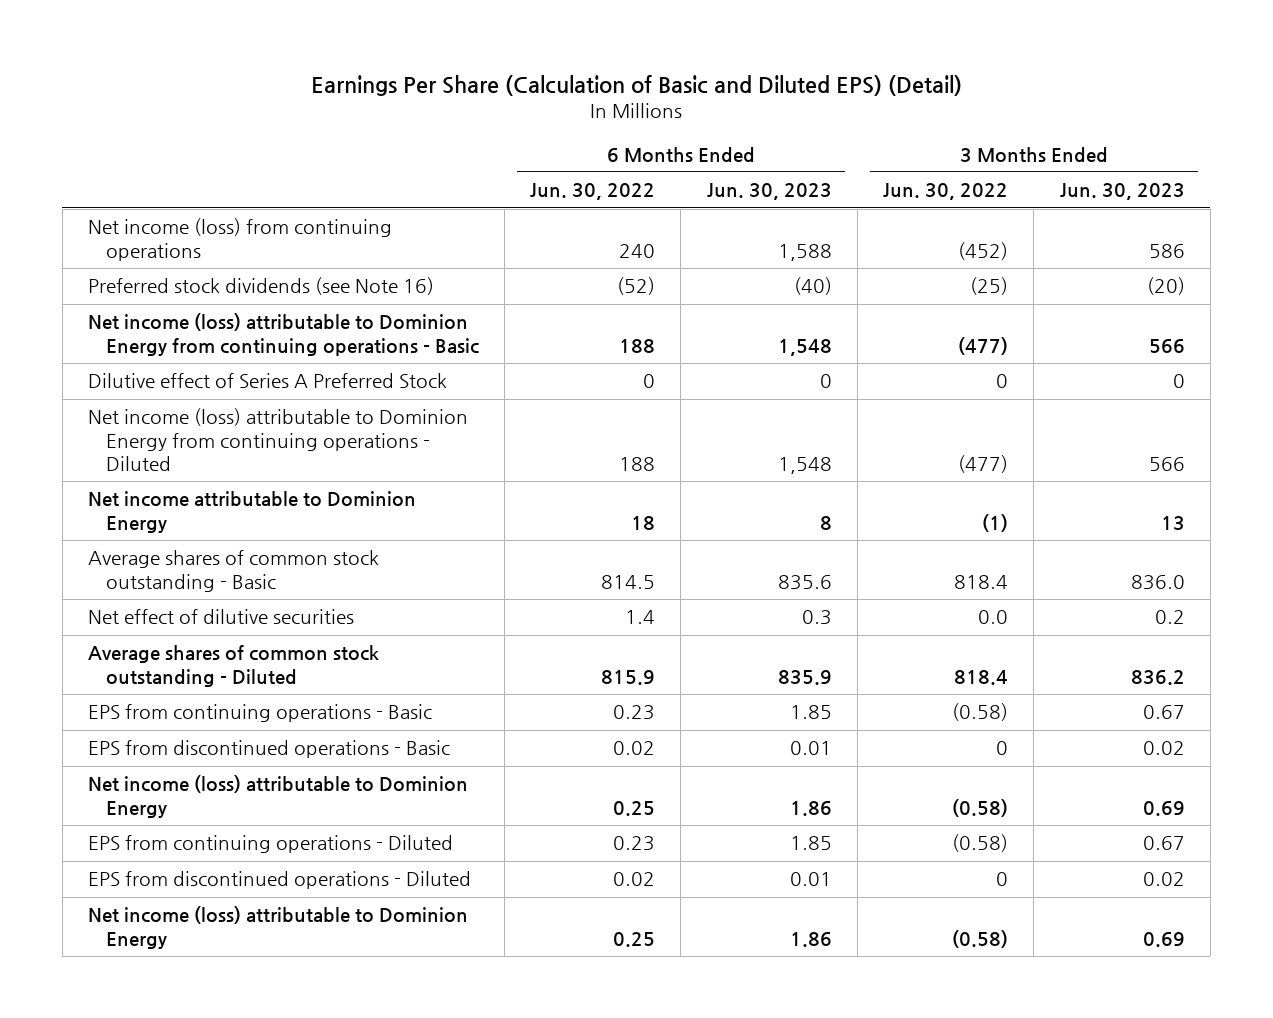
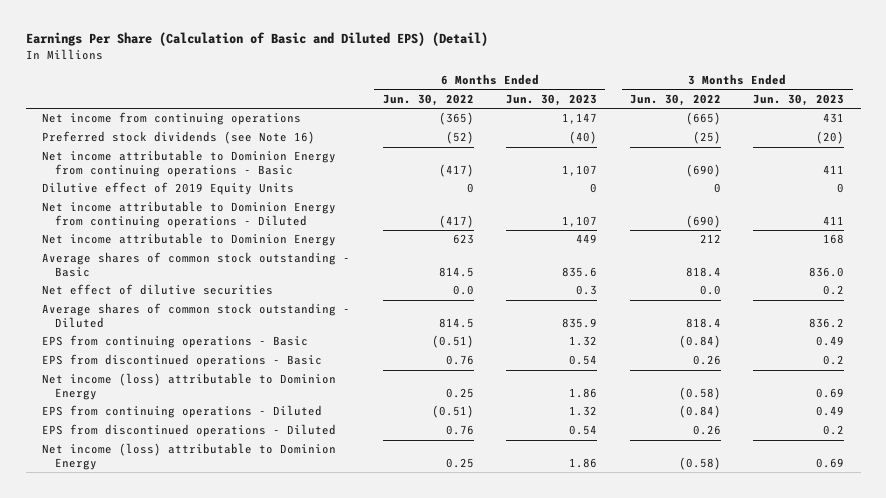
[87,218,392,261] Net income (loss) from continuing operations -> [41,112,301,126] Net income from continuing operations
[619,243,656,258] 240 -> [438,112,474,126] (365)
[777,243,832,261] 1,588 -> [562,113,598,125] 1,147
[958,241,1009,260] (452) -> [685,112,721,126] (665)
[1148,243,1185,258] 586 -> [823,113,845,124] 431
[87,313,479,356] Net income (loss) attributable to Dominion Energy from continuing operations - Basic -> [41,150,336,177] Net income attributable to Dominion Energy from continuing operations - Basic
[619,338,656,353] 188 -> [438,163,474,177] (417)
[777,338,832,356] 1,548 -> [562,164,598,176] 1,107
[958,336,1009,355] (477) -> [685,163,721,177] (690)
[1148,338,1185,353] 566 -> [823,164,845,174] 411
[87,373,447,389] Dilutive effect of Series A Preferred Stock -> [41,182,294,196] Dilutive effect of 2019 Equity Units
[87,408,468,471] Net income (loss) attributable to Dominion Energy from continuing operations - Diluted -> [41,201,336,228] Net income attributable to Dominion Energy from continuing operations - Diluted
[619,456,656,471] 188 -> [438,214,474,228] (417)
[777,456,832,474] 1,548 -> [562,215,598,227] 1,107
[958,454,1009,473] (477) -> [685,214,721,228] (690)
[1148,456,1185,471] 566 -> [823,215,845,225] 411
[631,515,656,530] 18 -> [452,234,474,245] 623
[819,515,832,530] 8 -> [576,234,598,244] 449
[982,513,1009,532] (1) -> [699,234,721,244] 212
[1160,515,1185,530] 13 -> [823,234,845,245] 168
[625,610,656,625] 1.4 -> [452,285,474,296] 0.0
[601,669,656,685] 815.9 -> [438,317,474,328] 814.5
[613,705,656,721] 0.23 -> [431,335,474,349] (0.51)
[789,705,832,720] 1.85 -> [569,336,598,347] 1.32
[952,703,1009,722] (0.58) -> [678,335,721,349] (0.84)
[1142,705,1185,720] 0.67 -> [816,336,845,347] 0.49
[613,741,656,756] 0.02 -> [445,355,474,366] 0.76
[789,741,832,756] 0.01 -> [569,355,598,366] 0.54
[996,741,1009,756] 0 -> [692,355,721,366] 0.26
[1142,741,1185,756] 0.02 -> [823,355,845,366] 0.2
[613,836,656,852] 0.23 -> [431,405,474,419] (0.51)
[789,836,832,851] 1.85 -> [569,406,598,417] 1.32
[952,834,1009,853] (0.58) -> [678,405,721,419] (0.84)
[1142,836,1185,851] 0.67 -> [816,406,845,417] 0.49
[613,872,656,887] 0.02 -> [445,425,474,436] 0.76
[789,872,832,887] 0.01 -> [569,425,598,436] 0.54
[996,872,1009,887] 0 -> [692,425,721,436] 0.26
[1142,872,1185,887] 0.02 -> [823,425,845,436] 0.2

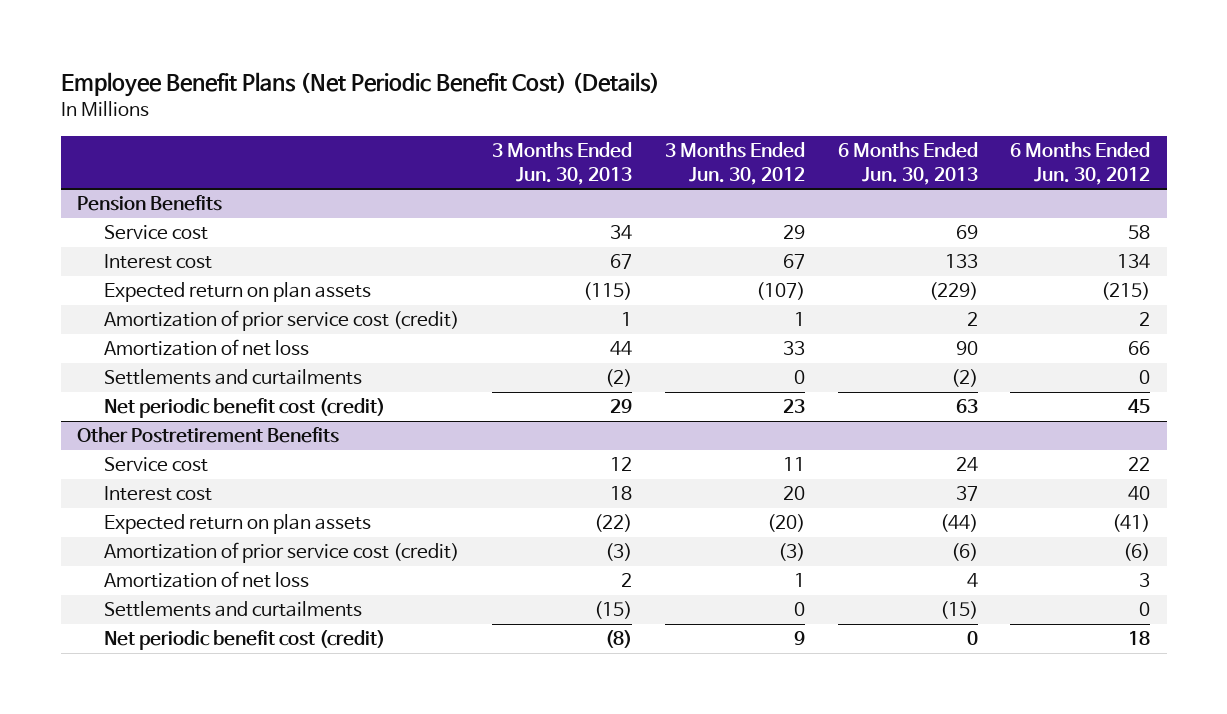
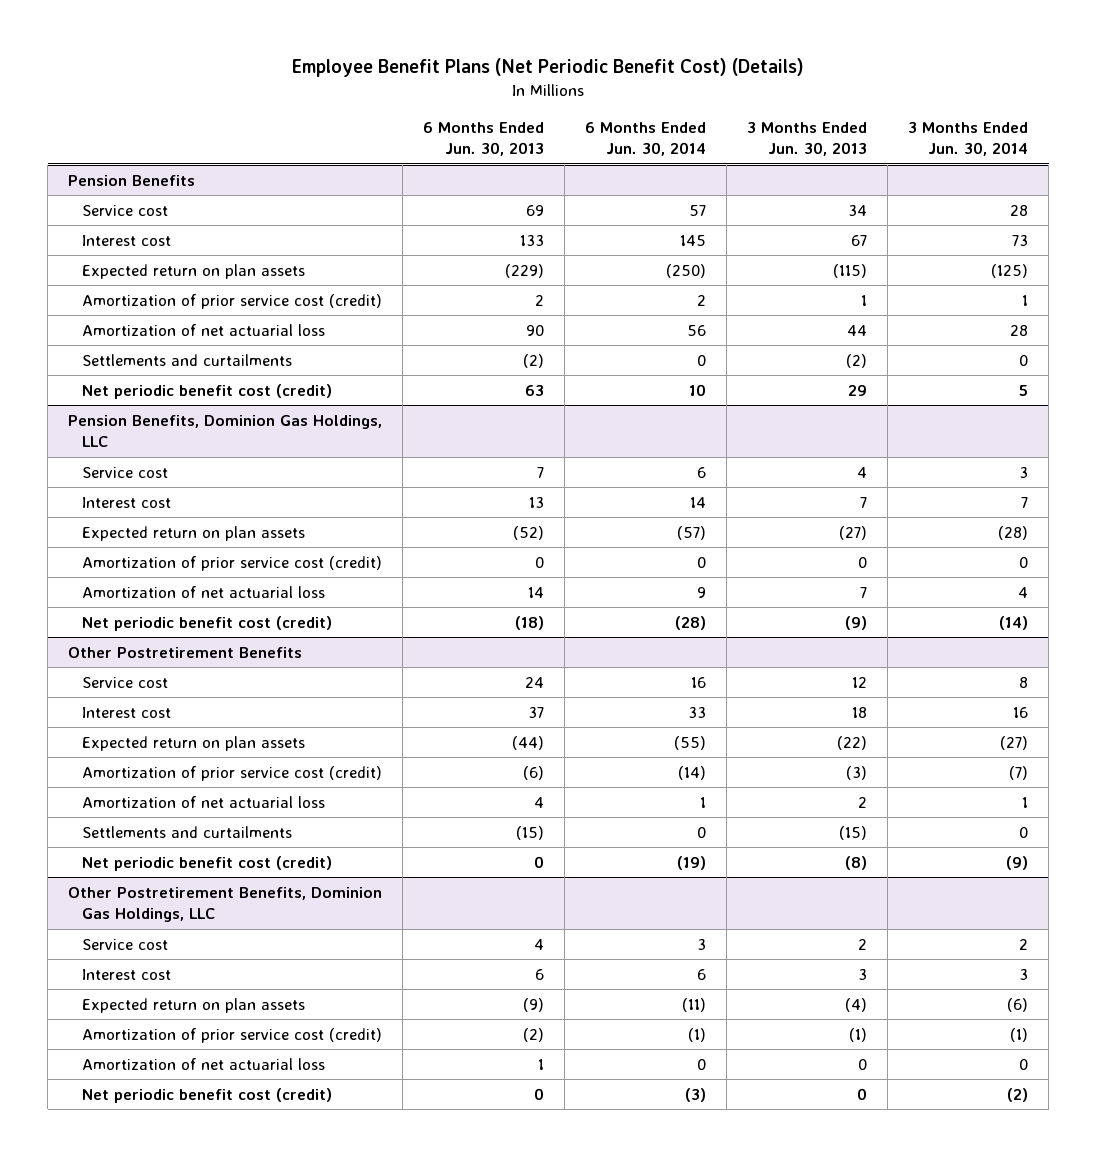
[664,141,805,185] 3 Months Ended Jun. 30, 2012 -> none
[1010,141,1151,185] 6 Months Ended Jun. 30, 2012 -> none
none -> [585,122,707,157] 6 Months Ended Jun. 30, 2014
none -> [908,122,1029,157] 3 Months Ended Jun. 30, 2014
[104,339,310,357] Amortization of net loss -> [81,323,325,336] Amortization of net actuarial loss
none -> [68,414,383,447] Pension Benefits, Dominion Gas Holdings, LLC
none -> [81,466,168,478] Service cost
none -> [81,496,171,508] Interest cost
none -> [81,525,305,541] Expected return on plan assets
none -> [81,555,382,571] Amortization of prior service cost (credit)
none -> [81,585,325,598] Amortization of net actuarial loss
none -> [81,615,332,631] Net periodic benefit cost (credit)
[104,571,310,589] Amortization of net loss -> [81,795,325,808] Amortization of net actuarial loss
none -> [68,886,383,922] Other Postretirement Benefits, Dominion Gas Holdings, LLC
none -> [81,938,168,950] Service cost
none -> [81,968,171,980] Interest cost
none -> [81,997,305,1013] Expected return on plan assets
none -> [81,1027,382,1043] Amortization of prior service cost (credit)
none -> [81,1057,325,1070] Amortization of net actuarial loss
none -> [81,1087,332,1103] Net periodic benefit cost (credit)

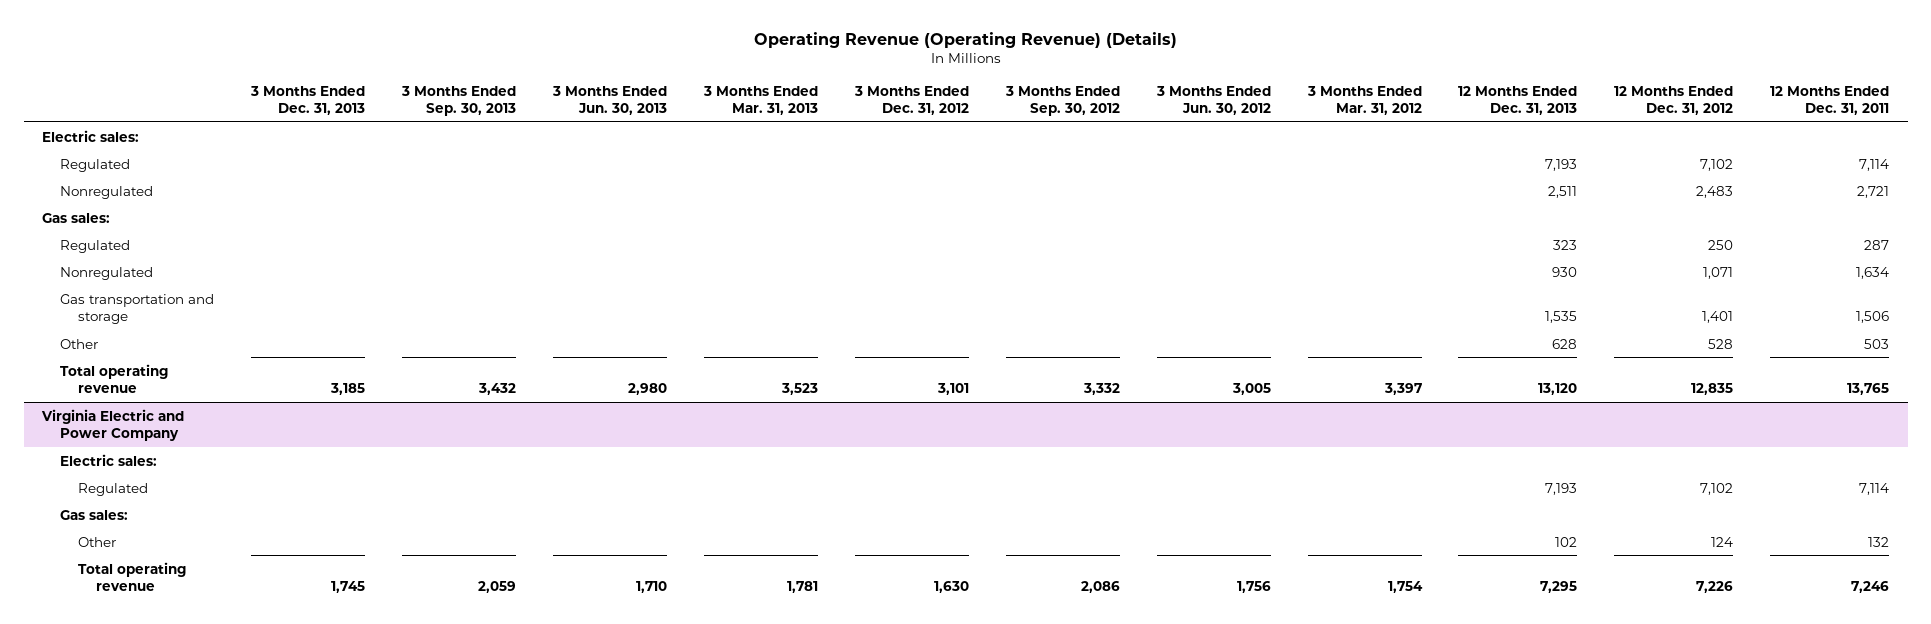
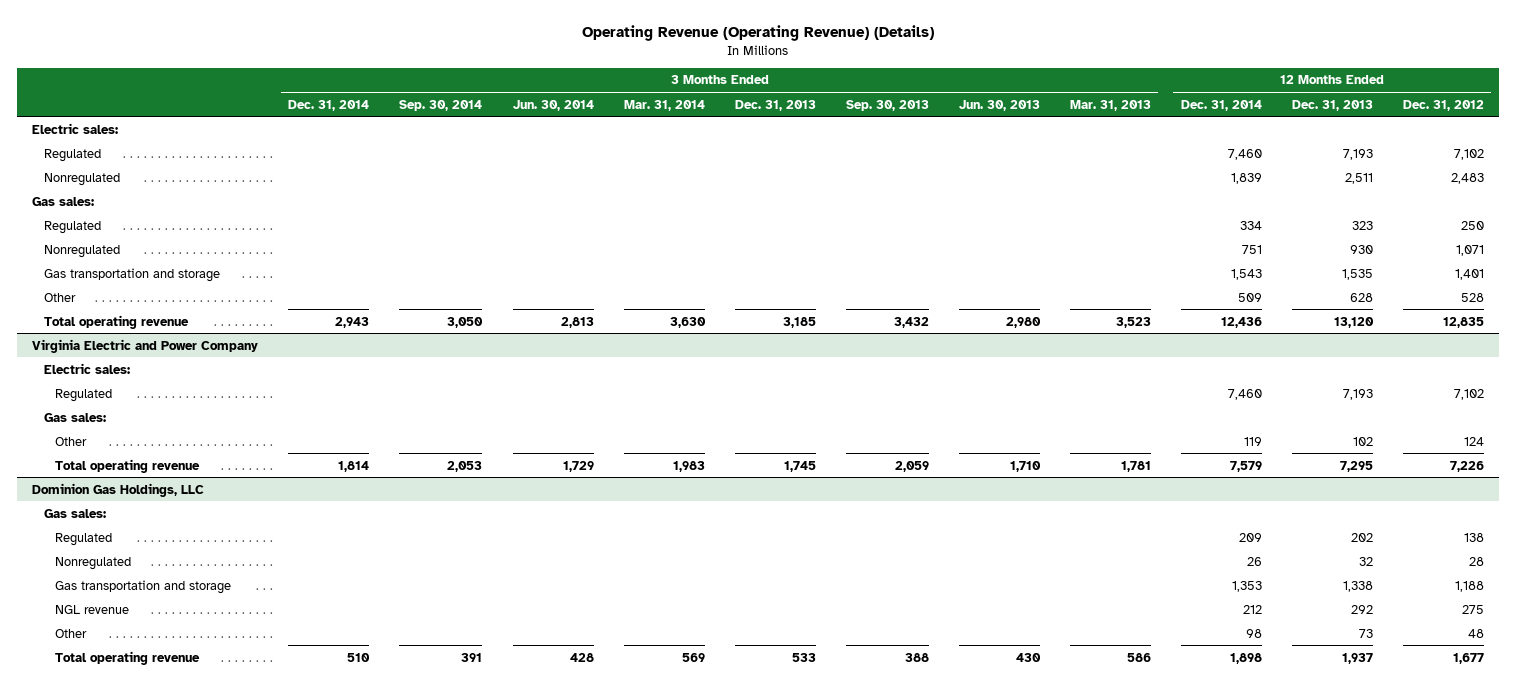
[853,85,969,115] 3 Months Ended Dec. 31, 2012 -> none
[1004,85,1120,116] 3 Months Ended Sep. 30, 2012 -> none
[1155,85,1271,115] 3 Months Ended Jun. 30, 2012 -> none
[1306,85,1422,115] 3 Months Ended Mar. 31, 2012 -> none
[1770,85,1890,115] 12 Months Ended Dec. 31, 2011 -> none
none -> [288,99,370,111] Dec. 31, 2014
none -> [399,99,483,111] Sep. 30, 2014
none -> [512,99,594,111] Jun. 30, 2014
none -> [623,99,705,111] Mar. 31, 2014
none -> [1180,99,1262,111] Dec. 31, 2014
none -> [32,482,205,497] Dominion Gas Holdings, LLC
none -> [43,508,106,518] Gas sales:
none -> [54,532,112,546] Regulated
none -> [54,556,131,570] Nonregulated
none -> [54,579,231,594] Gas transportation and storage
none -> [54,604,129,614] NGL revenue
none -> [54,628,87,638] Other
none -> [54,650,200,665] Total operating revenue

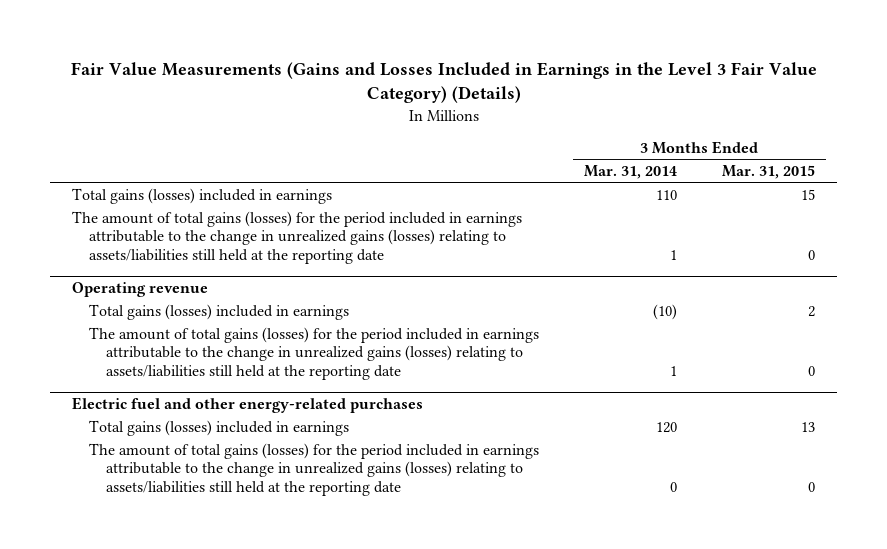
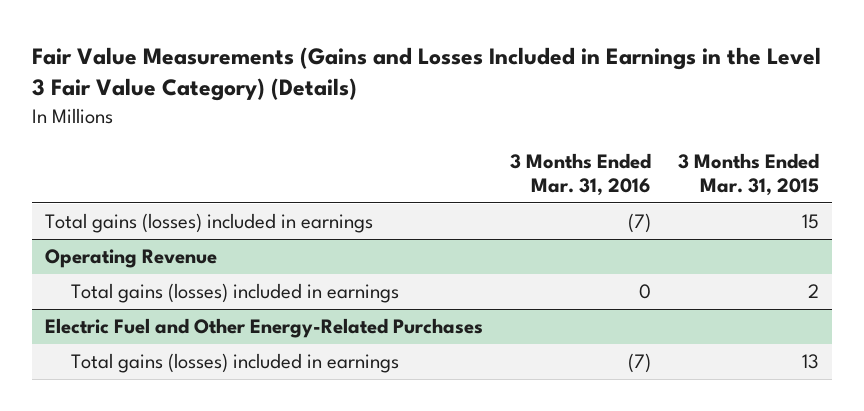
[583,164,677,179] Mar. 31, 2014 -> none
none -> [510,152,652,197] 3 Months Ended Mar. 31, 2016
[72,210,523,265] The amount of total gains (losses) for the period included in earnings attributable to the change in unrealized gains (losses) relating to assets/liabilities still held at the reporting date -> none
[72,282,209,298] Operating revenue -> [45,249,218,269] Operating Revenue
[89,326,540,381] The amount of total gains (losses) for the period included in earnings attributable to the change in unrealized gains (losses) relating to assets/liabilities still held at the reporting date -> none
[72,397,424,414] Electric fuel and other energy-related purchases -> [45,318,484,339] Electric Fuel and Other Energy-Related Purchases
[89,442,540,497] The amount of total gains (losses) for the period included in earnings attributable to the change in unrealized gains (losses) relating to assets/liabilities still held at the reporting date -> none

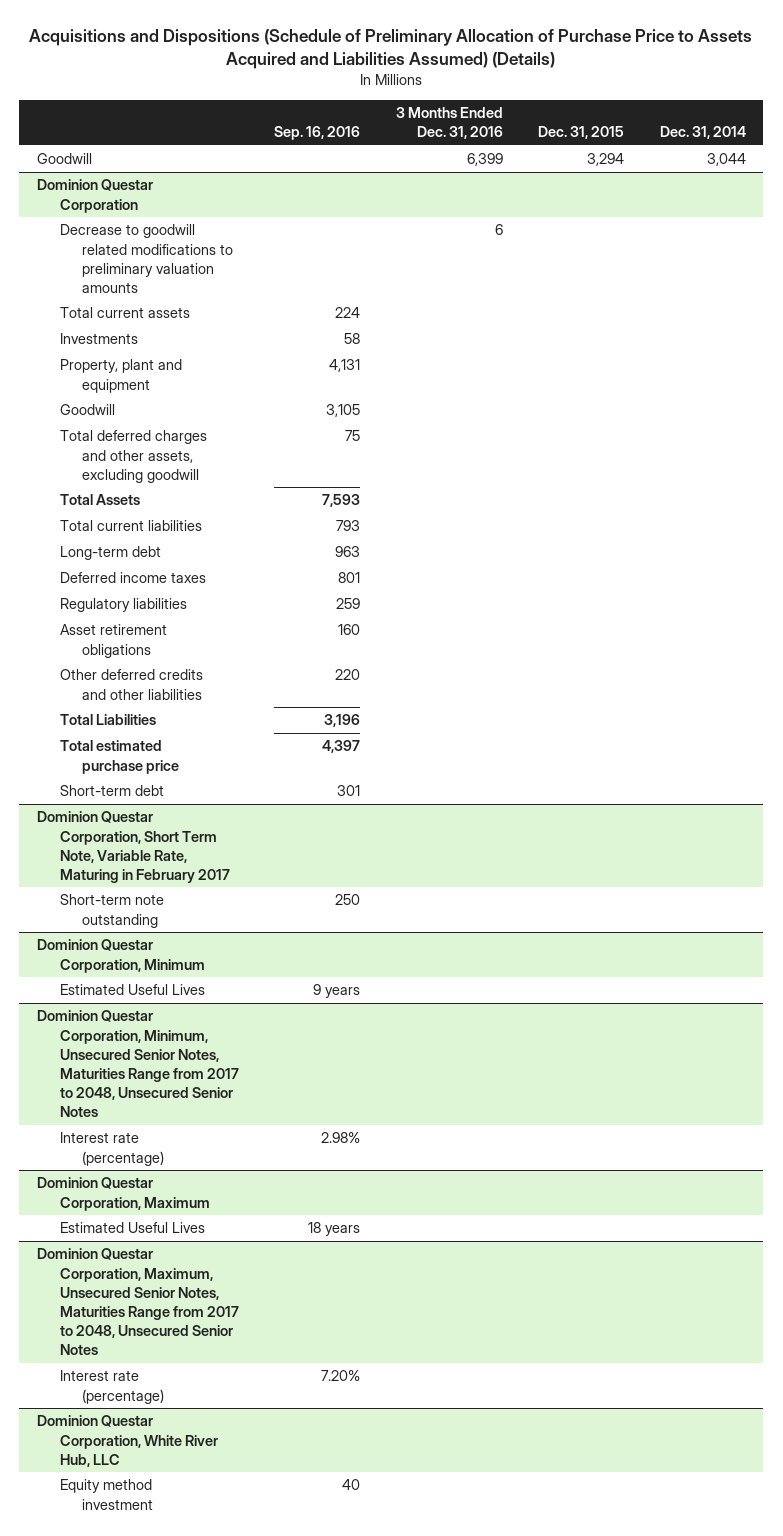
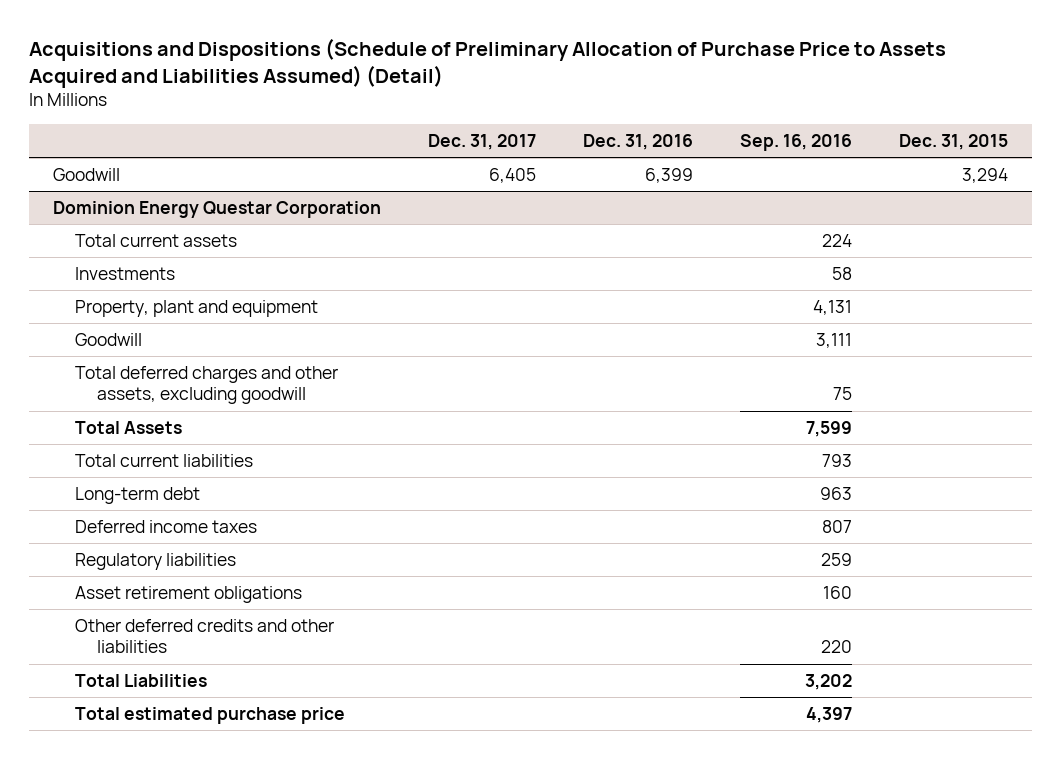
[29,29,753,70] Acquisitions and Dispositions (Schedule of Preliminary Allocation of Purchase Price to Assets Acquired and Liabilities Assumed) (Details) -> [28,37,946,88] Acquisitions and Dispositions (Schedule of Preliminary Allocation of Purchase Price to Assets Acquired and Liabilities Assumed) (Detail)
[395,107,503,140] 3 Months Ended Dec. 31, 2016 -> none
[659,126,746,140] Dec. 31, 2014 -> none
none -> [427,133,536,150] Dec. 31, 2017
none -> [582,133,693,150] Dec. 31, 2016
[59,224,234,293] Decrease to goodwill related modifications to preliminary valuation amounts -> none
[37,179,154,213] Dominion Questar Corporation -> [52,201,381,219] Dominion Energy Questar Corporation
[326,404,361,418] 3,105 -> [816,333,853,349] 3,111
[322,494,361,508] 7,593 -> [806,421,853,438] 7,599
[338,572,361,584] 801 -> [822,520,853,534] 807
[324,714,361,728] 3,196 -> [805,674,853,691] 3,202
[59,785,164,797] Short-term debt -> none
[37,811,230,883] Dominion Questar Corporation, Short Term Note, Variable Rate, Maturing in February 2017 -> none
[59,894,164,928] Short-term note outstanding -> none
[37,939,205,973] Dominion Questar Corporation, Minimum -> none
[59,984,205,996] Estimated Useful Lives -> none
[37,1010,239,1117] Dominion Questar Corporation, Minimum, Unsecured Senior Notes, Maturities Range from 2017 to 2048, Unsecured Senior Notes -> none
[59,1132,165,1166] Interest rate (percentage) -> none
[37,1177,210,1211] Dominion Questar Corporation, Maximum -> none
[59,1222,205,1234] Estimated Useful Lives -> none
[37,1248,239,1355] Dominion Questar Corporation, Maximum, Unsecured Senior Notes, Maturities Range from 2017 to 2048, Unsecured Senior Notes -> none
[59,1370,165,1404] Interest rate (percentage) -> none
[37,1415,218,1467] Dominion Questar Corporation, White River Hub, LLC -> none
[59,1479,154,1510] Equity method investment -> none

